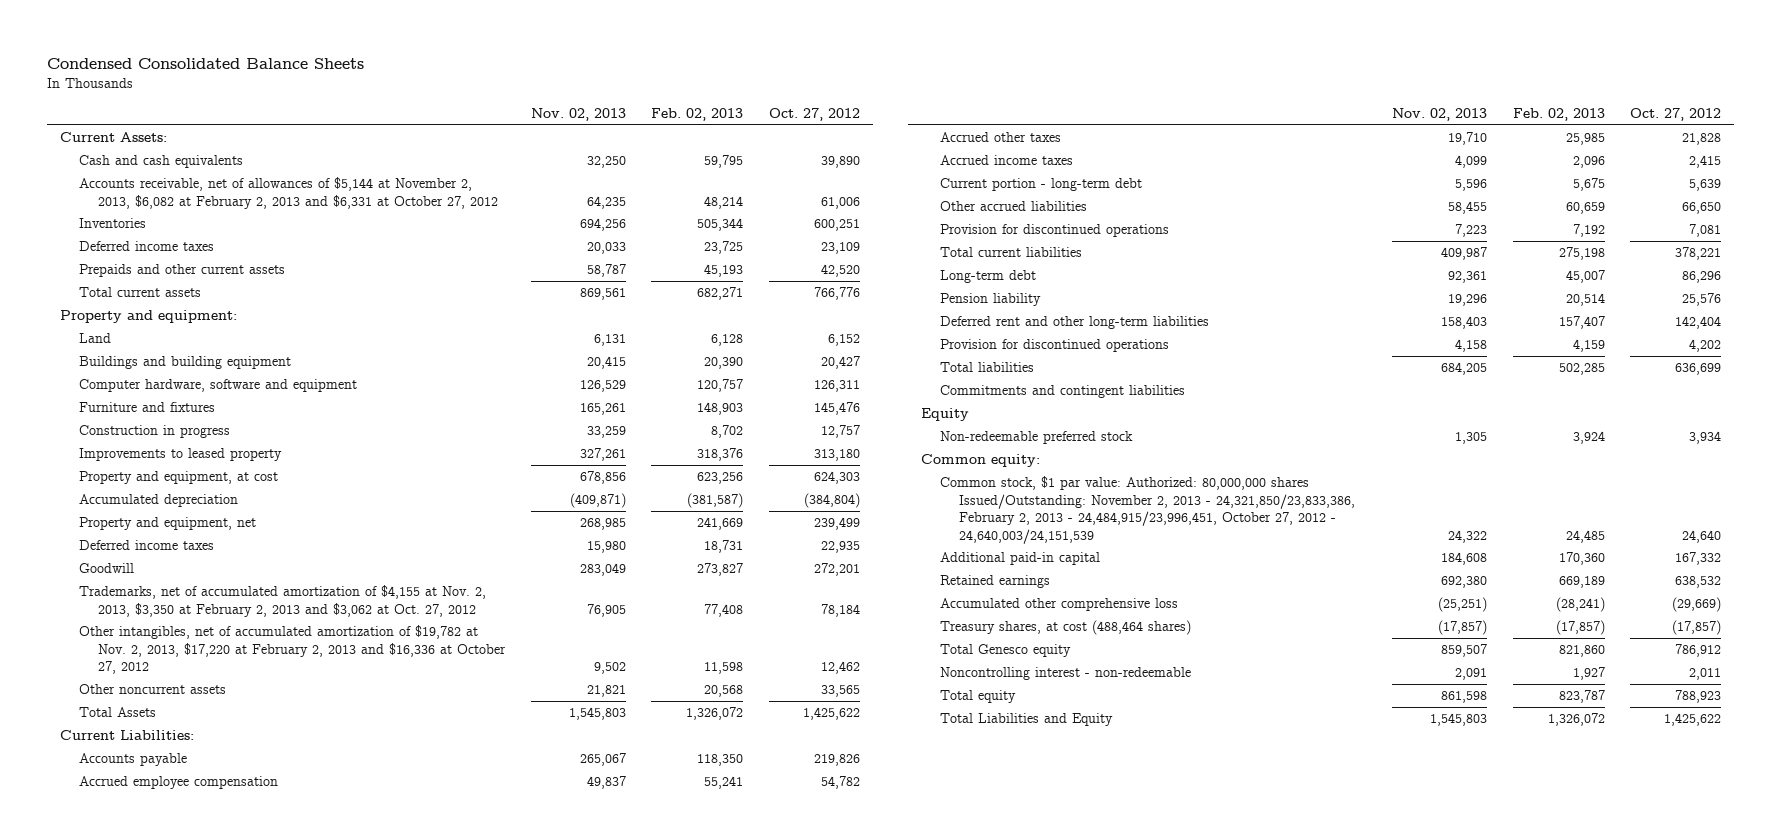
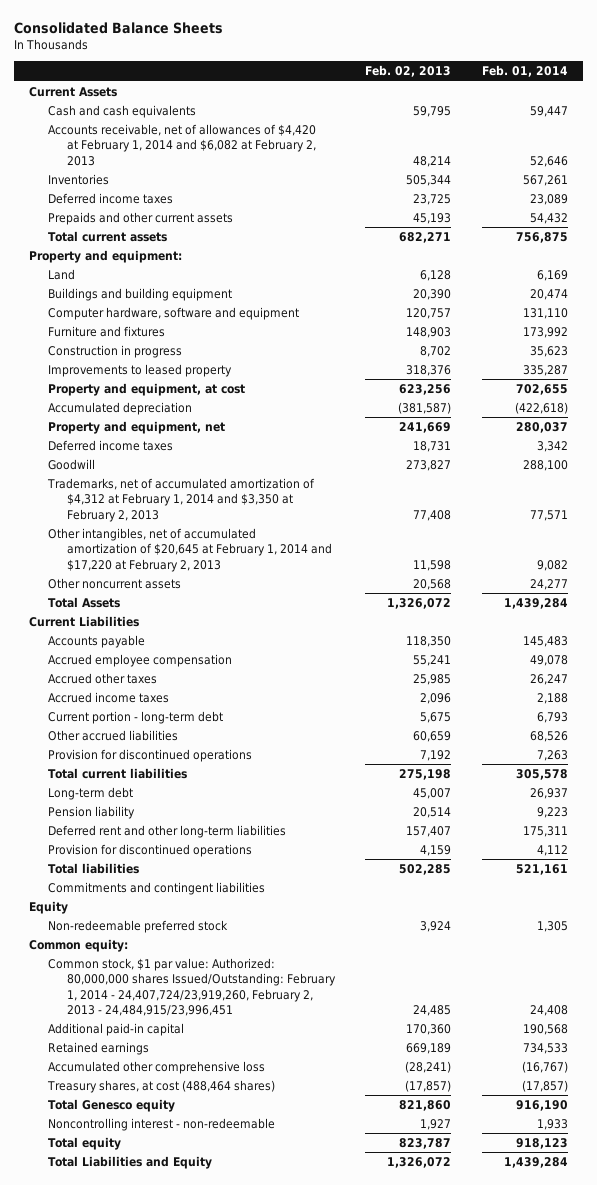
[47,57,365,69] Condensed Consolidated Balance Sheets -> [14,21,224,34] Consolidated Balance Sheets
[530,108,626,122] Nov. 02, 2013 -> none
[769,108,861,122] Oct. 27, 2012 -> none
none -> [481,65,568,78] Feb. 01, 2014
[59,132,167,143] Current Assets: -> [29,87,118,98] Current Assets
[78,177,499,209] Accounts receivable, net of allowances of $5,144 at November 2, 2013, $6,082 at February 2, 2013 and $6,331 at October 27, 2012 -> [48,124,317,166] Accounts receivable, net of allowances of $4,420 at February 1, 2014 and $6,082 at February 2, 2013
[78,585,486,617] Trademarks, net of accumulated amortization of $4,155 at Nov. 2, 2013, $3,350 at February 2, 2013 and $3,062 at Oct. 27, 2012 -> [47,478,316,522] Trademarks, net of accumulated amortization of $4,312 at February 1, 2014 and $3,350 at February 2, 2013
[78,625,507,675] Other intangibles, net of accumulated amortization of $19,782 at Nov. 2, 2013, $17,220 at February 2, 2013 and $16,336 at October 27, 2012 -> [48,528,332,572] Other intangibles, net of accumulated amortization of $20,645 at February 1, 2014 and $17,220 at February 2, 2013
[59,730,194,741] Current Liabilities: -> [29,616,140,628] Current Liabilities
[940,476,1356,544] Common stock, $1 par value: Authorized: 80,000,000 shares Issued/Outstanding: November 2, 2013 - 24,321,850/23,833,386, February 2, 2013 - 24,484,915/23,996,451, October 27, 2012 - 24,640,003/24,151,539 -> [48,958,336,1016] Common stock, $1 par value: Authorized: 80,000,000 shares Issued/Outstanding: February 1, 2014 - 24,407,724/23,919,260, February 2, 2013 - 24,484,915/23,996,451

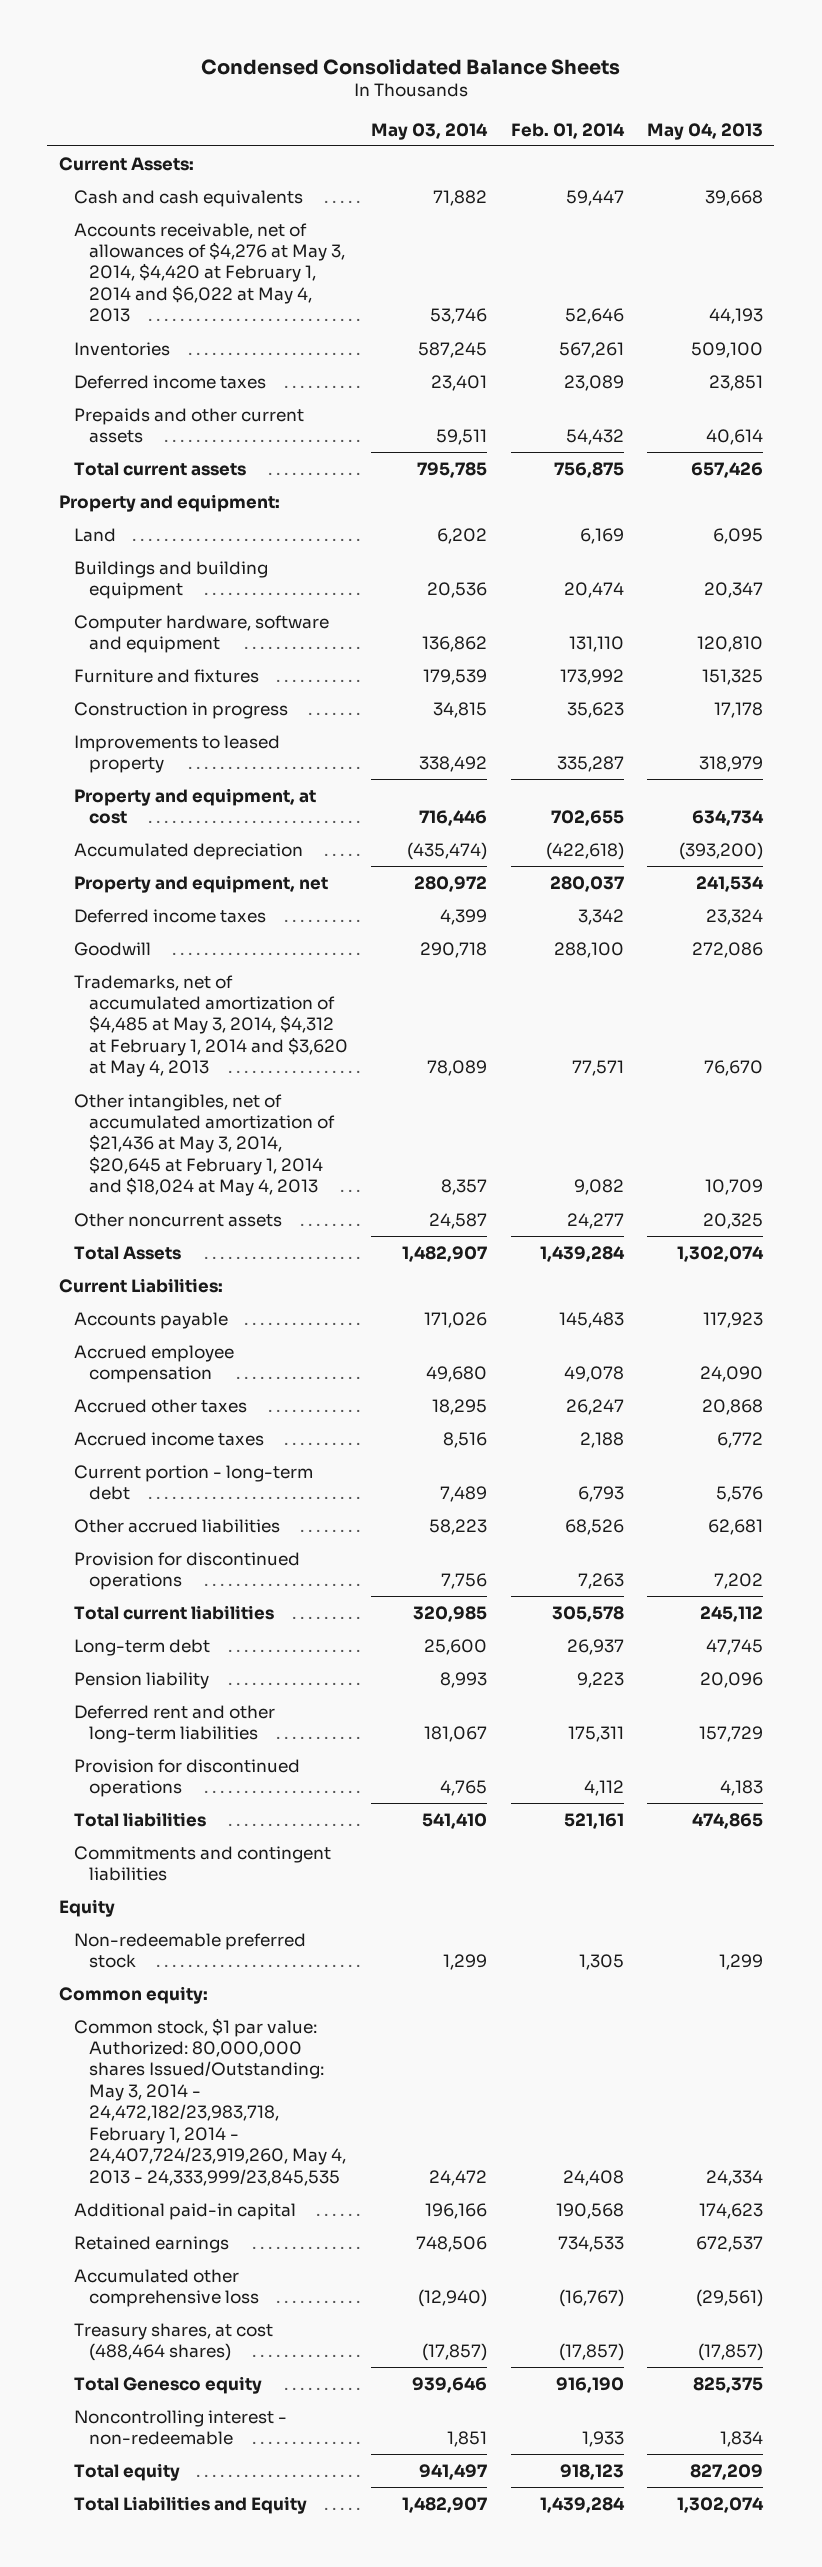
[14,21,224,34] Consolidated Balance Sheets -> [200,58,620,75] Condensed Consolidated Balance Sheets
[365,65,452,78] Feb. 02, 2013 -> none
none -> [371,122,489,140] May 03, 2014
none -> [646,122,763,140] May 04, 2013
[29,87,118,98] Current Assets -> [59,156,195,171] Current Assets:
[48,124,317,166] Accounts receivable, net of allowances of $4,420 at February 1, 2014 and $6,082 at February 2, 2013 -> [74,222,346,323] Accounts receivable, net of allowances of $4,276 at May 3, 2014, $4,420 at February 1, 2014 and $6,022 at May 4, 2013
[47,478,316,522] Trademarks, net of accumulated amortization of $4,312 at February 1, 2014 and $3,350 at February 2, 2013 -> [74,974,349,1078] Trademarks, net of accumulated amortization of $4,485 at May 3, 2014, $4,312 at February 1, 2014 and $3,620 at May 4, 2013
[48,528,332,572] Other intangibles, net of accumulated amortization of $20,645 at February 1, 2014 and $17,220 at February 2, 2013 -> [74,1093,336,1197] Other intangibles, net of accumulated amortization of $21,436 at May 3, 2014, $20,645 at February 1, 2014 and $18,024 at May 4, 2013
[29,616,140,628] Current Liabilities -> [59,1277,224,1293] Current Liabilities:
[48,958,336,1016] Common stock, $1 par value: Authorized: 80,000,000 shares Issued/Outstanding: February 1, 2014 - 24,407,724/23,919,260, February 2, 2013 - 24,484,915/23,996,451 -> [74,2017,347,2186] Common stock, $1 par value: Authorized: 80,000,000 shares Issued/Outstanding: May 3, 2014 - 24,472,182/23,983,718, February 1, 2014 - 24,407,724/23,919,260, May 4, 2013 - 24,333,999/23,845,535

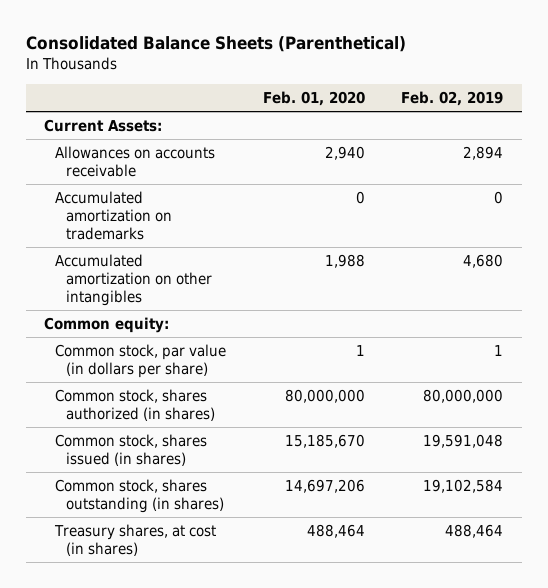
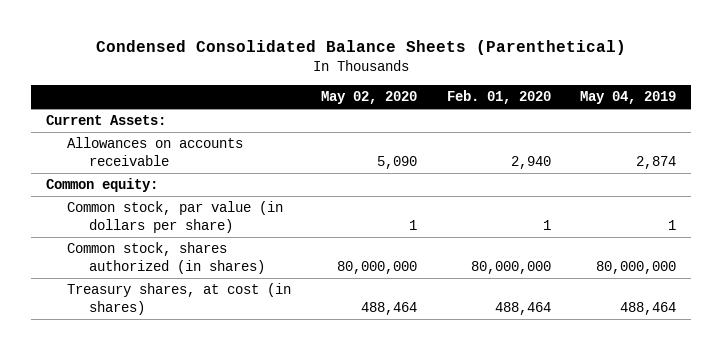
[25,36,406,53] Consolidated Balance Sheets (Parenthetical) -> [95,40,626,56] Condensed Consolidated Balance Sheets (Parenthetical)
[401,91,504,107] Feb. 02, 2019 -> none
none -> [320,91,417,105] May 02, 2020
none -> [580,91,677,105] May 04, 2019
[55,191,172,240] Accumulated amortization on trademarks -> none
[55,254,212,306] Accumulated amortization on other intangibles -> none
[55,434,208,467] Common stock, shares issued (in shares) -> none
[55,479,224,514] Common stock, shares outstanding (in shares) -> none

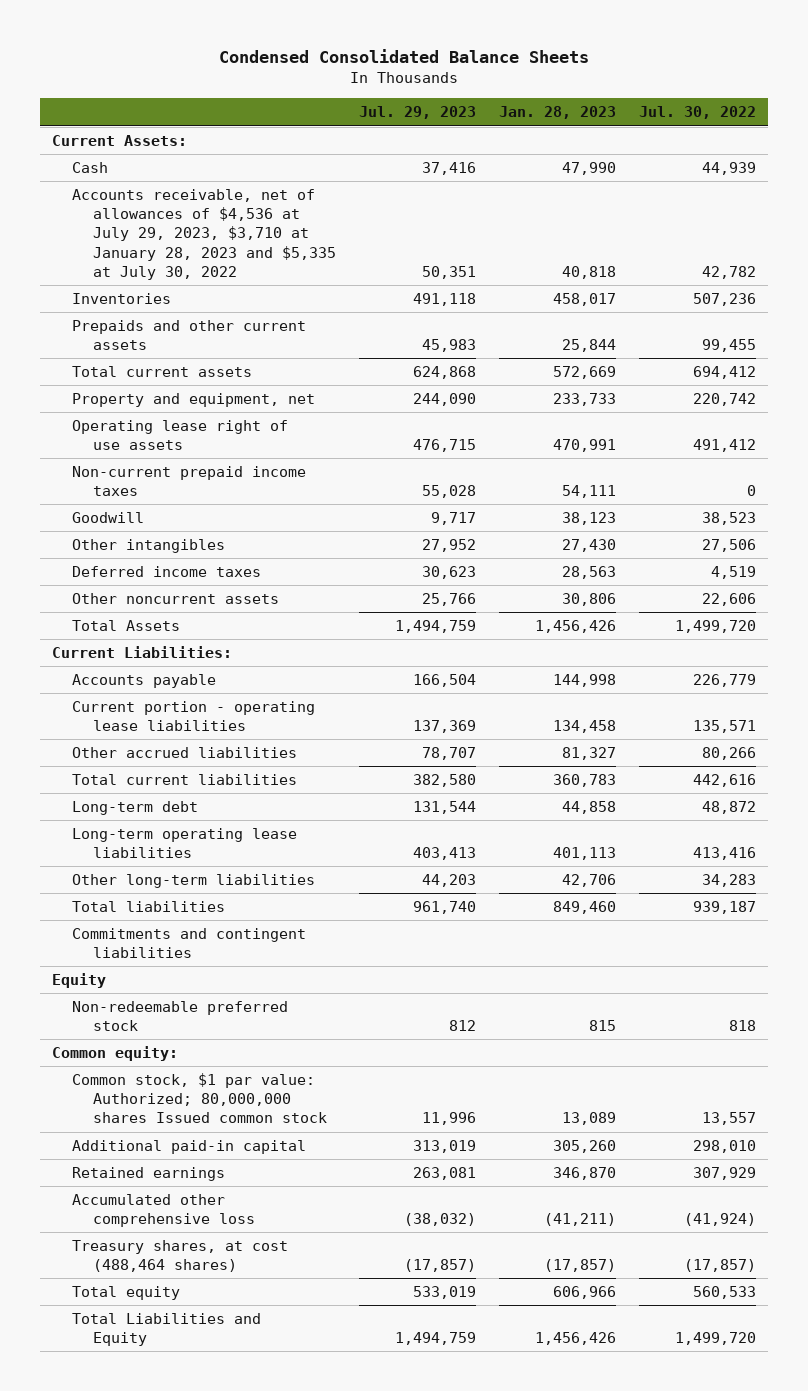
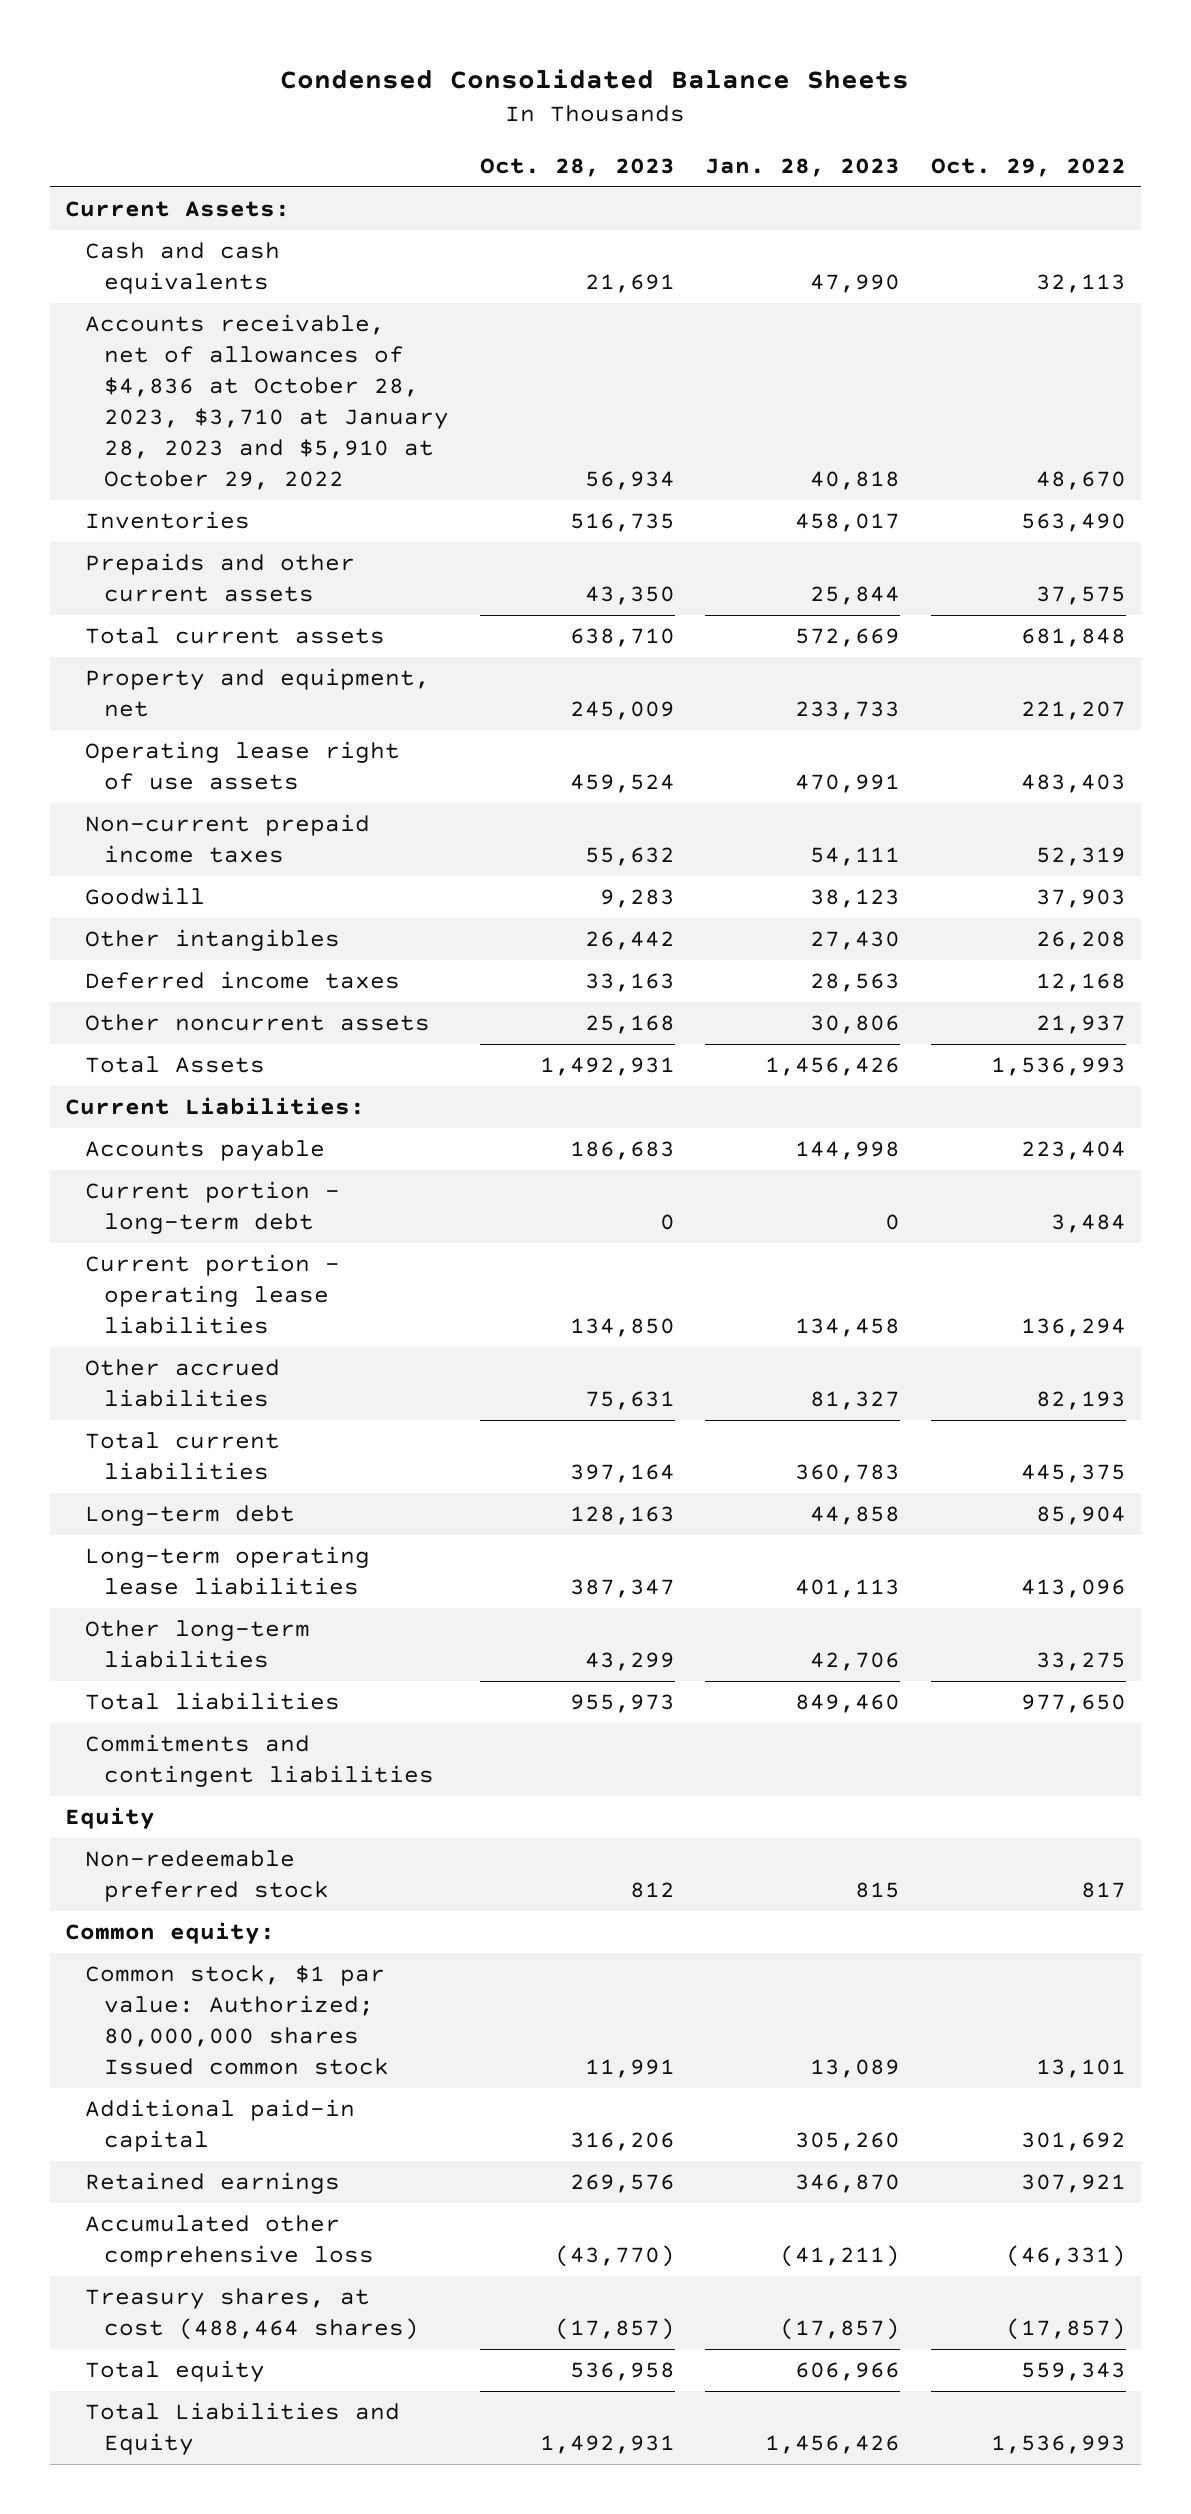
[358,106,476,120] Jul. 29, 2023 -> none
[639,106,757,120] Jul. 30, 2022 -> none
none -> [479,158,675,178] Oct. 28, 2023
none -> [930,158,1126,178] Oct. 29, 2022
[72,162,109,174] Cash -> [84,242,280,295] Cash and cash equivalents
[72,189,336,280] Accounts receivable, net of allowances of $4,536 at July 29, 2023, $3,710 at January 28, 2023 and $5,335 at July 30, 2022 -> [84,314,450,490] Accounts receivable, net of allowances of $4,836 at October 28, 2023, $3,710 at January 28, 2023 and $5,910 at October 29, 2022
none -> [84,1181,340,1235] Current portion - long-term debt

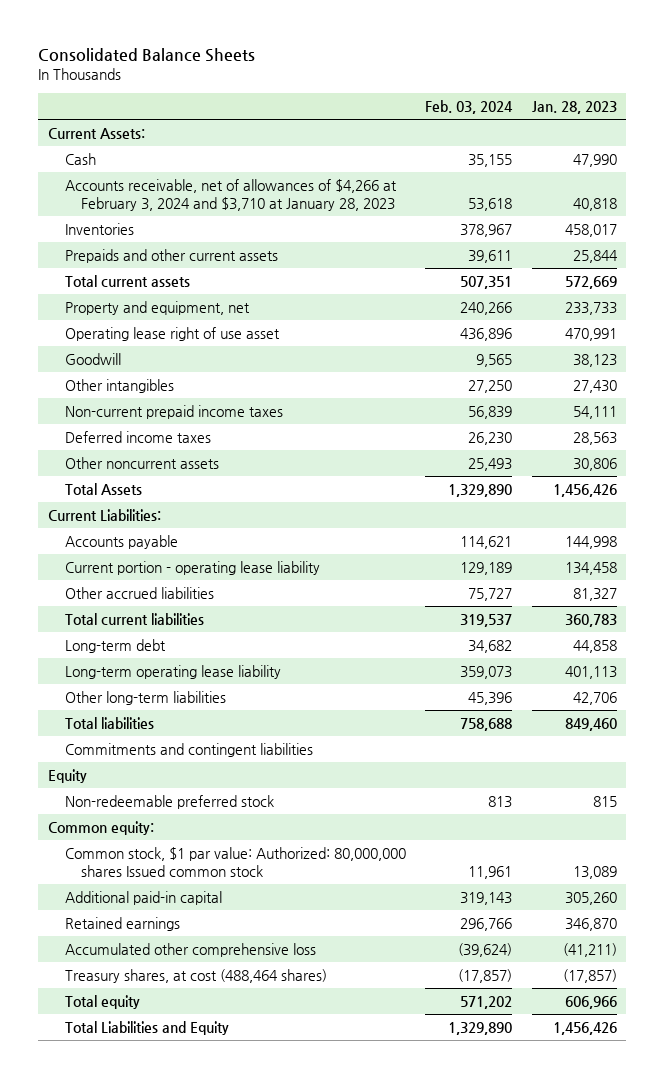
[280,68,910,89] Condensed Consolidated Balance Sheets -> [38,48,256,63] Consolidated Balance Sheets
[479,158,675,178] Oct. 28, 2023 -> none
[930,158,1126,178] Oct. 29, 2022 -> none
none -> [425,99,514,114] Feb. 03, 2024
[84,242,280,295] Cash and cash equivalents -> [64,153,96,166] Cash
[84,314,450,490] Accounts receivable, net of allowances of $4,836 at October 28, 2023, $3,710 at January 28, 2023 and $5,910 at October 29, 2022 -> [64,179,397,212] Accounts receivable, net of allowances of $4,266 at February 3, 2024 and $3,710 at January 28, 2023
[84,741,400,791] Operating lease right of use assets -> [64,327,280,342] Operating lease right of use asset
[84,814,370,864] Non-current prepaid income taxes -> [64,405,283,420] Non-current prepaid income taxes
[84,1181,340,1235] Current portion - long-term debt -> none
[84,1254,340,1335] Current portion - operating lease liabilities -> [64,561,320,576] Current portion - operating lease liability
[84,1546,370,1596] Long-term operating lease liabilities -> [64,665,281,680] Long-term operating lease liability
[84,1965,390,2076] Common stock, $1 par value: Authorized; 80,000,000 shares Issued common stock -> [64,847,406,878] Common stock, $1 par value: Authorized: 80,000,000 shares Issued common stock

